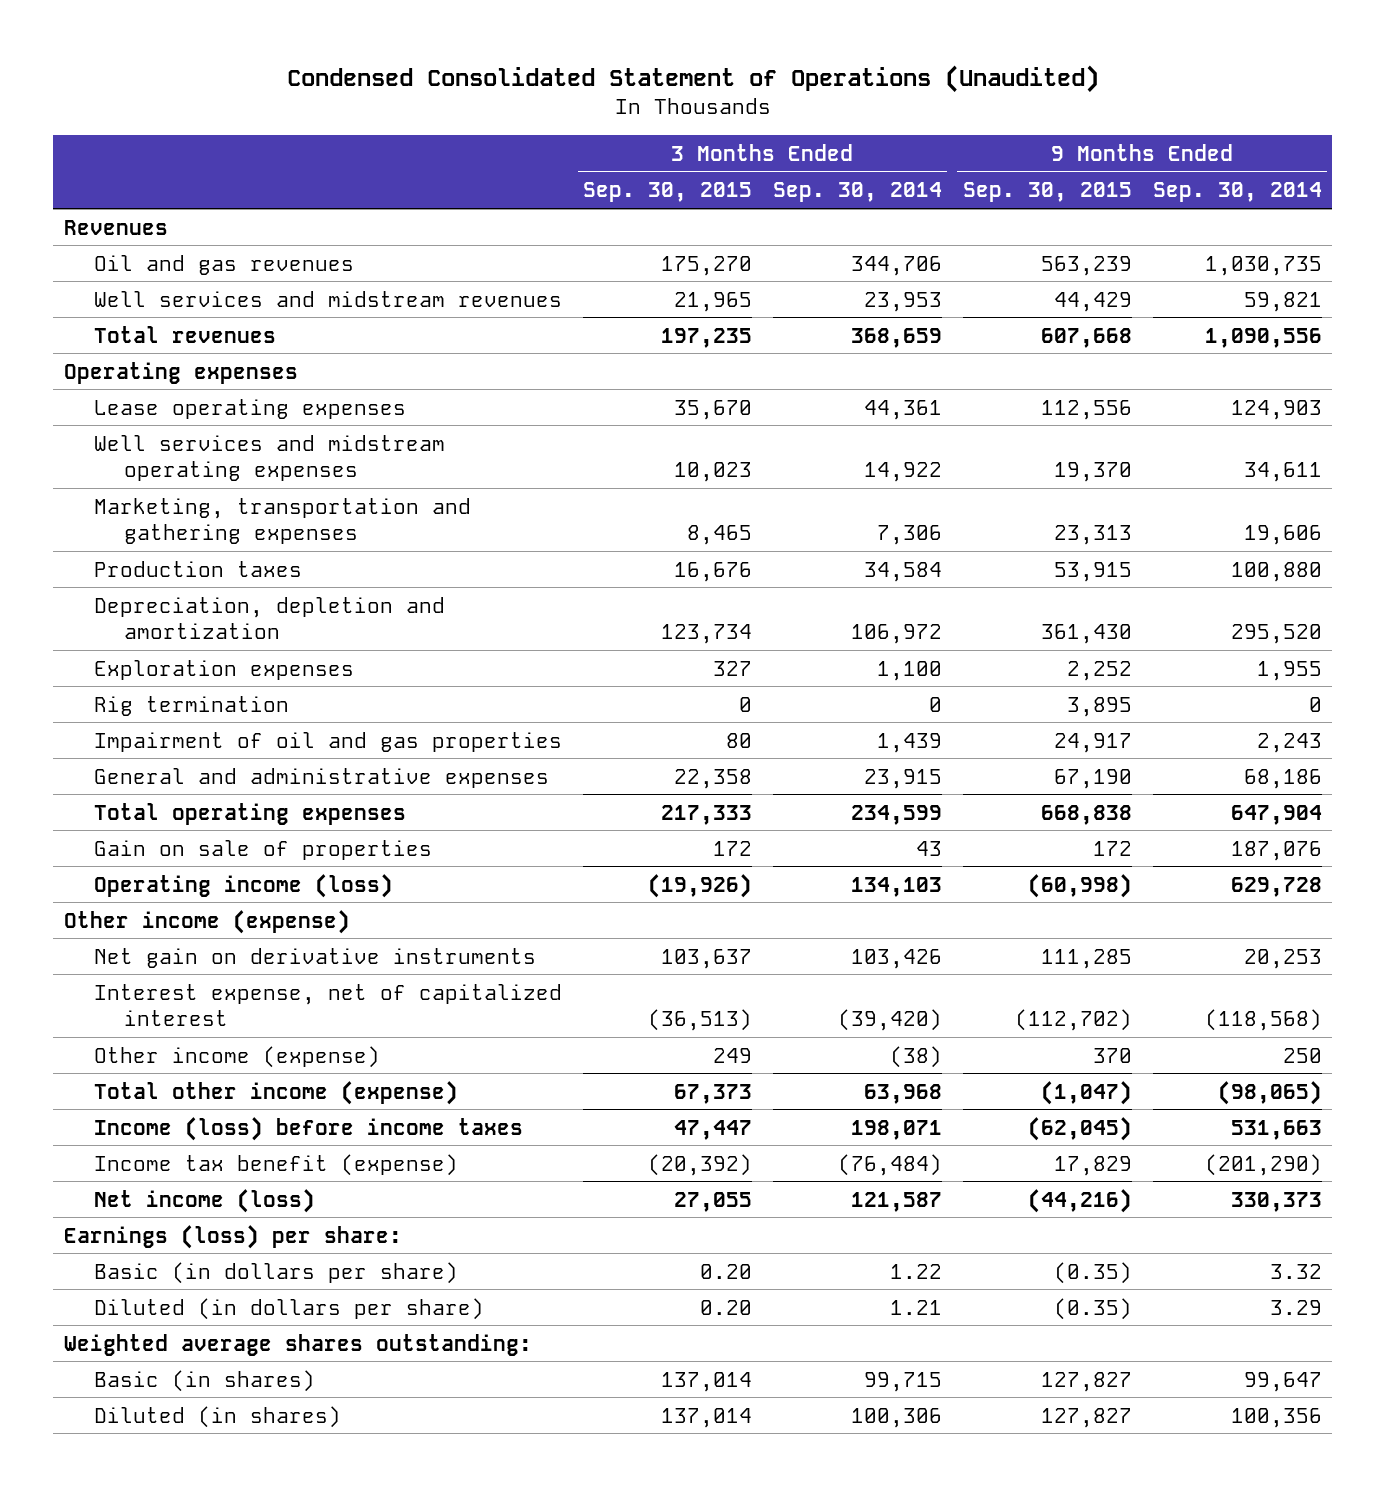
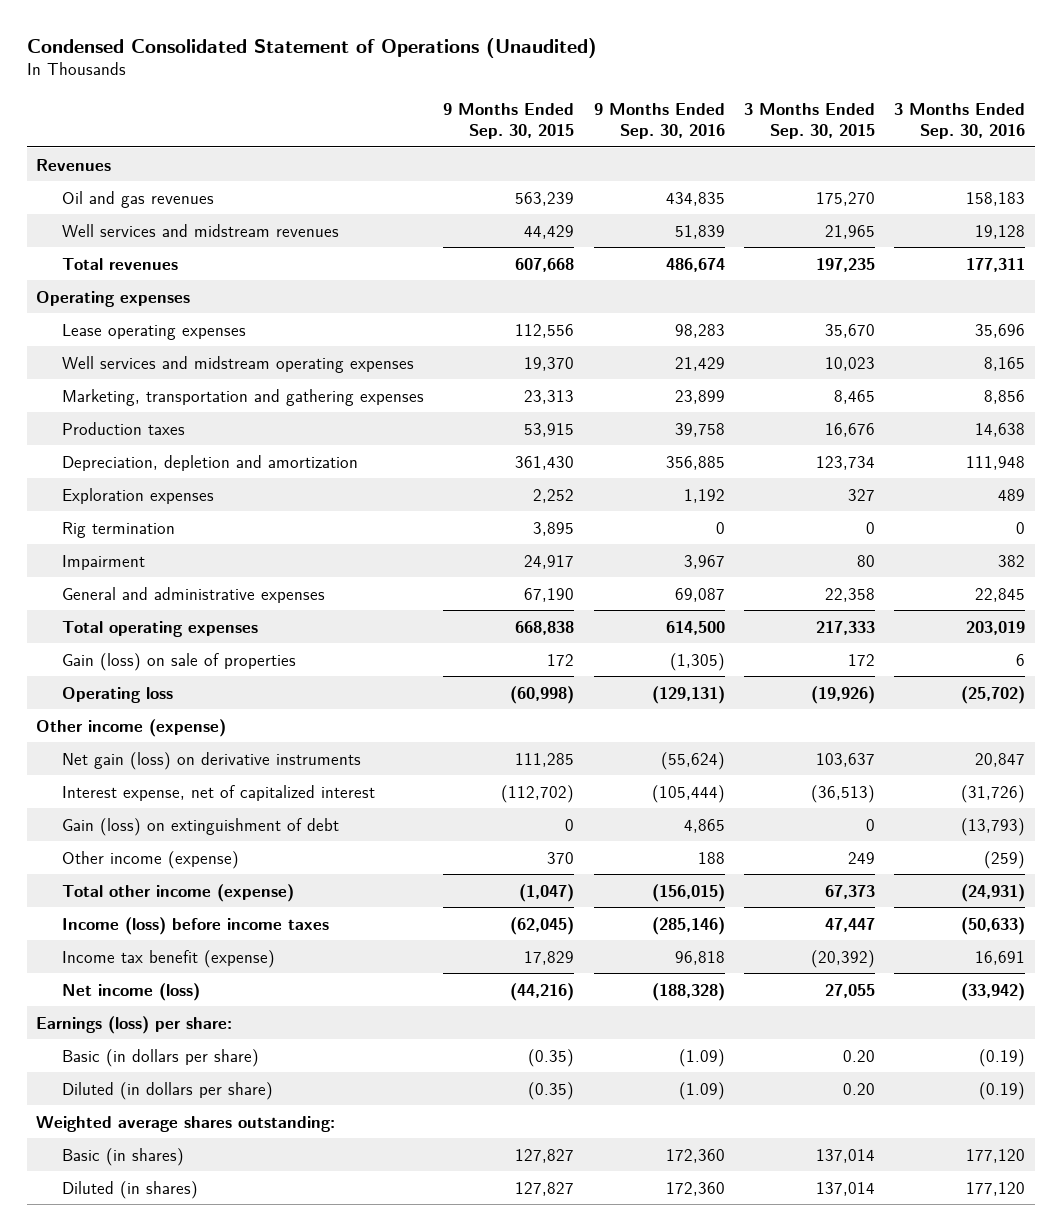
[772,182,942,203] Sep. 30, 2014 -> none
[1152,182,1322,203] Sep. 30, 2014 -> none
none -> [593,102,725,140] 9 Months Ended Sep. 30, 2016
none -> [894,102,1026,140] 3 Months Ended Sep. 30, 2016
[93,731,562,752] Impairment of oil and gas properties -> [61,554,145,570] Impairment
[93,839,432,860] Gain on sale of properties -> [61,652,296,671] Gain (loss) on sale of properties
[93,873,393,898] Operating income (loss) -> [61,686,173,703] Operating loss
[93,947,536,968] Net gain on derivative instruments -> [61,751,361,770] Net gain (loss) on derivative instruments
none -> [61,817,339,836] Gain (loss) on extinguishment of debt

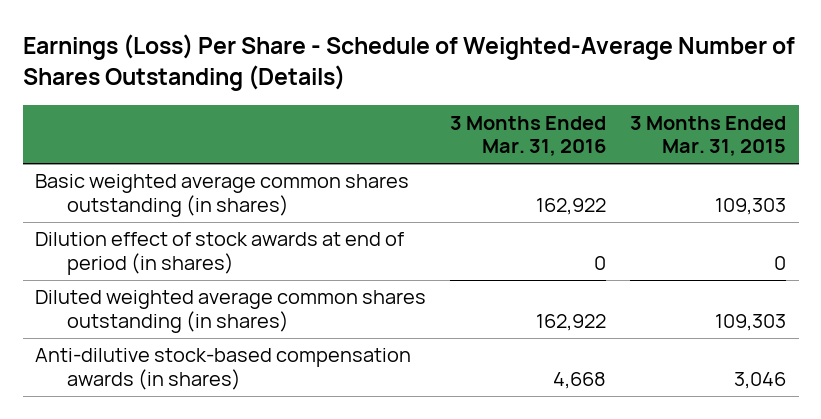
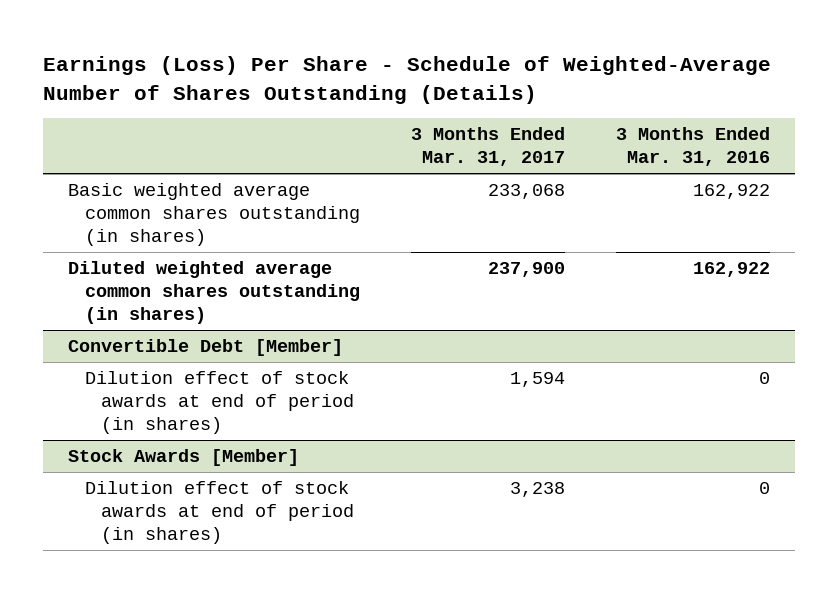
[630,115,787,157] 3 Months Ended Mar. 31, 2015 -> none
none -> [410,127,565,167] 3 Months Ended Mar. 31, 2017
[34,232,404,276] Dilution effect of stock awards at end of period (in shares) -> none
[34,348,411,391] Anti-dilutive stock-based compensation awards (in shares) -> none
none -> [68,339,344,357] Convertible Debt [Member]
none -> [84,371,355,435] Dilution effect of stock awards at end of period (in shares)
none -> [68,449,300,467] Stock Awards [Member]
none -> [84,481,355,545] Dilution effect of stock awards at end of period (in shares)

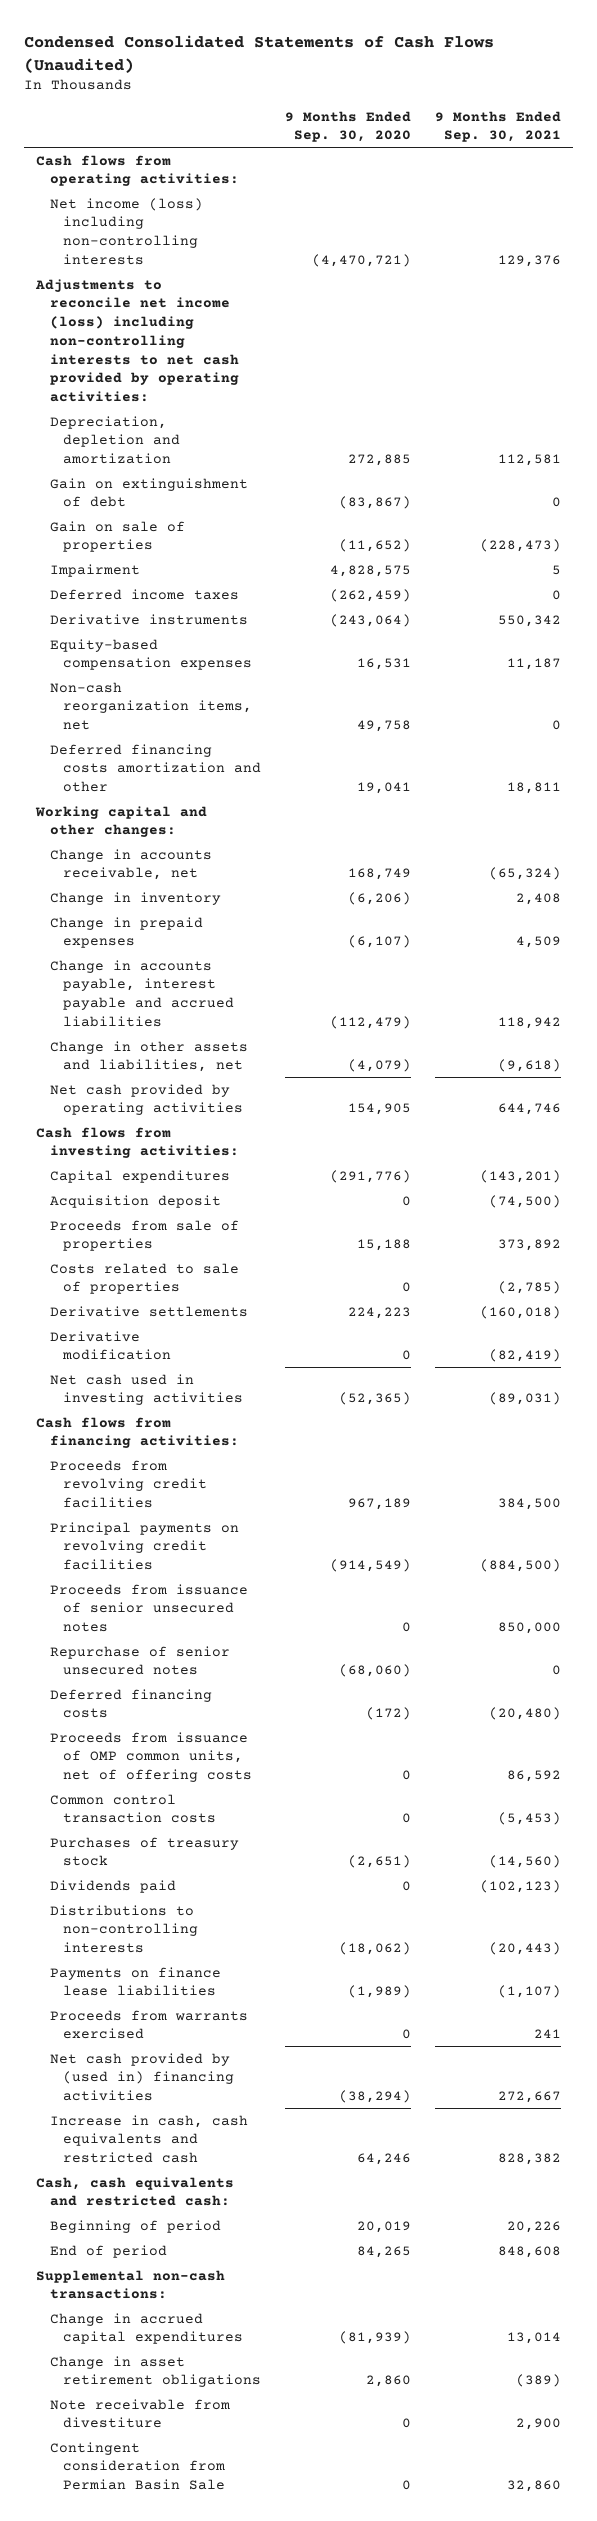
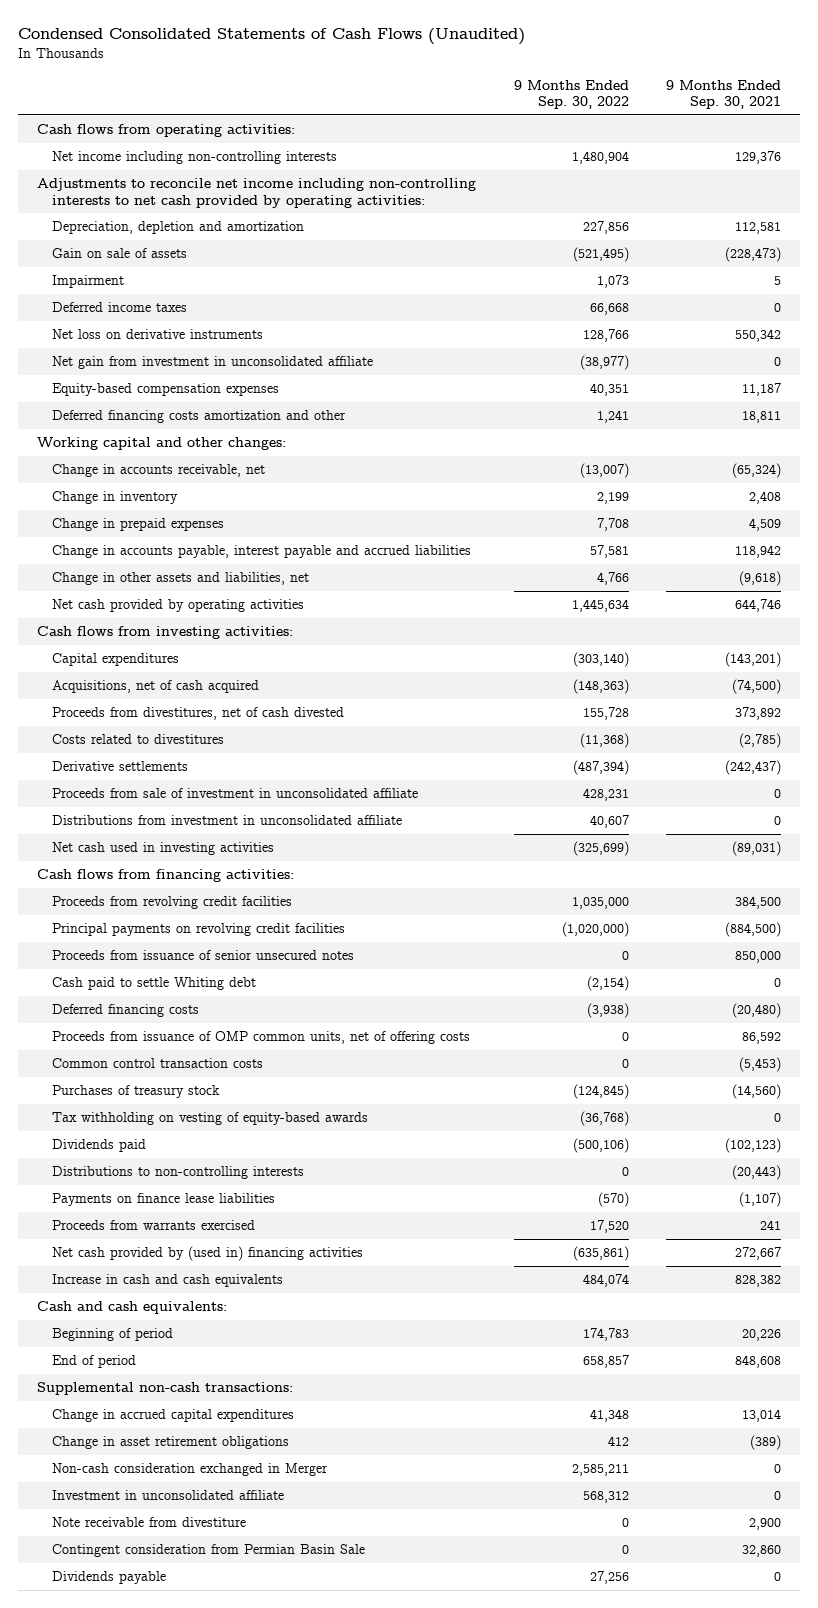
[284,110,411,143] 9 Months Ended Sep. 30, 2020 -> none
none -> [513,79,629,109] 9 Months Ended Sep. 30, 2022
[49,197,203,265] Net income (loss) including non-controlling interests -> [52,151,338,165] Net income including non-controlling interests
[35,278,239,403] Adjustments to reconcile net income (loss) including non-controlling interests to net cash provided by operating activities: -> [37,178,477,208] Adjustments to reconcile net income including non-controlling interests to net cash provided by operating activities:
[49,477,248,508] Gain on extinguishment of debt -> none
[49,520,185,553] Gain on sale of properties -> [52,248,188,259] Gain on sale of assets
[49,613,248,625] Derivative instruments -> [52,329,264,340] Net loss on derivative instruments
none -> [52,356,374,370] Net gain from investment in unconsolidated affiliate
[49,681,252,731] Non-cash reorganization items, net -> none
[49,1330,171,1361] Derivative modification -> none
[49,1194,221,1208] Acquisition deposit -> [52,680,260,694] Acquisitions, net of cash acquired
[49,1219,239,1252] Proceeds from sale of properties -> [52,707,345,721] Proceeds from divestitures, net of cash divested
[49,1262,239,1295] Costs related to sale of properties -> [52,734,225,745] Costs related to divestitures
[479,1305,561,1319] (160,018) -> [725,760,782,776] (242,437)
none -> [52,788,419,799] Proceeds from sale of investment in unconsolidated affiliate
none -> [52,815,403,826] Distributions from investment in unconsolidated affiliate
[49,1645,230,1676] Repurchase of senior unsecured notes -> none
none -> [52,977,257,991] Cash paid to settle Whiting debt
none -> [52,1112,369,1126] Tax withholding on vesting of equity-based awards
[49,2114,248,2164] Increase in cash, cash equivalents and restricted cash -> [52,1274,284,1288] Increase in cash and cash equivalents
[36,2176,235,2207] Cash, cash equivalents and restricted cash: -> [37,1301,228,1315] Cash and cash equivalents:
none -> [52,1463,329,1477] Non-cash consideration exchanged in Merger
none -> [52,1490,285,1501] Investment in unconsolidated affiliate
none -> [52,1571,167,1585] Dividends payable

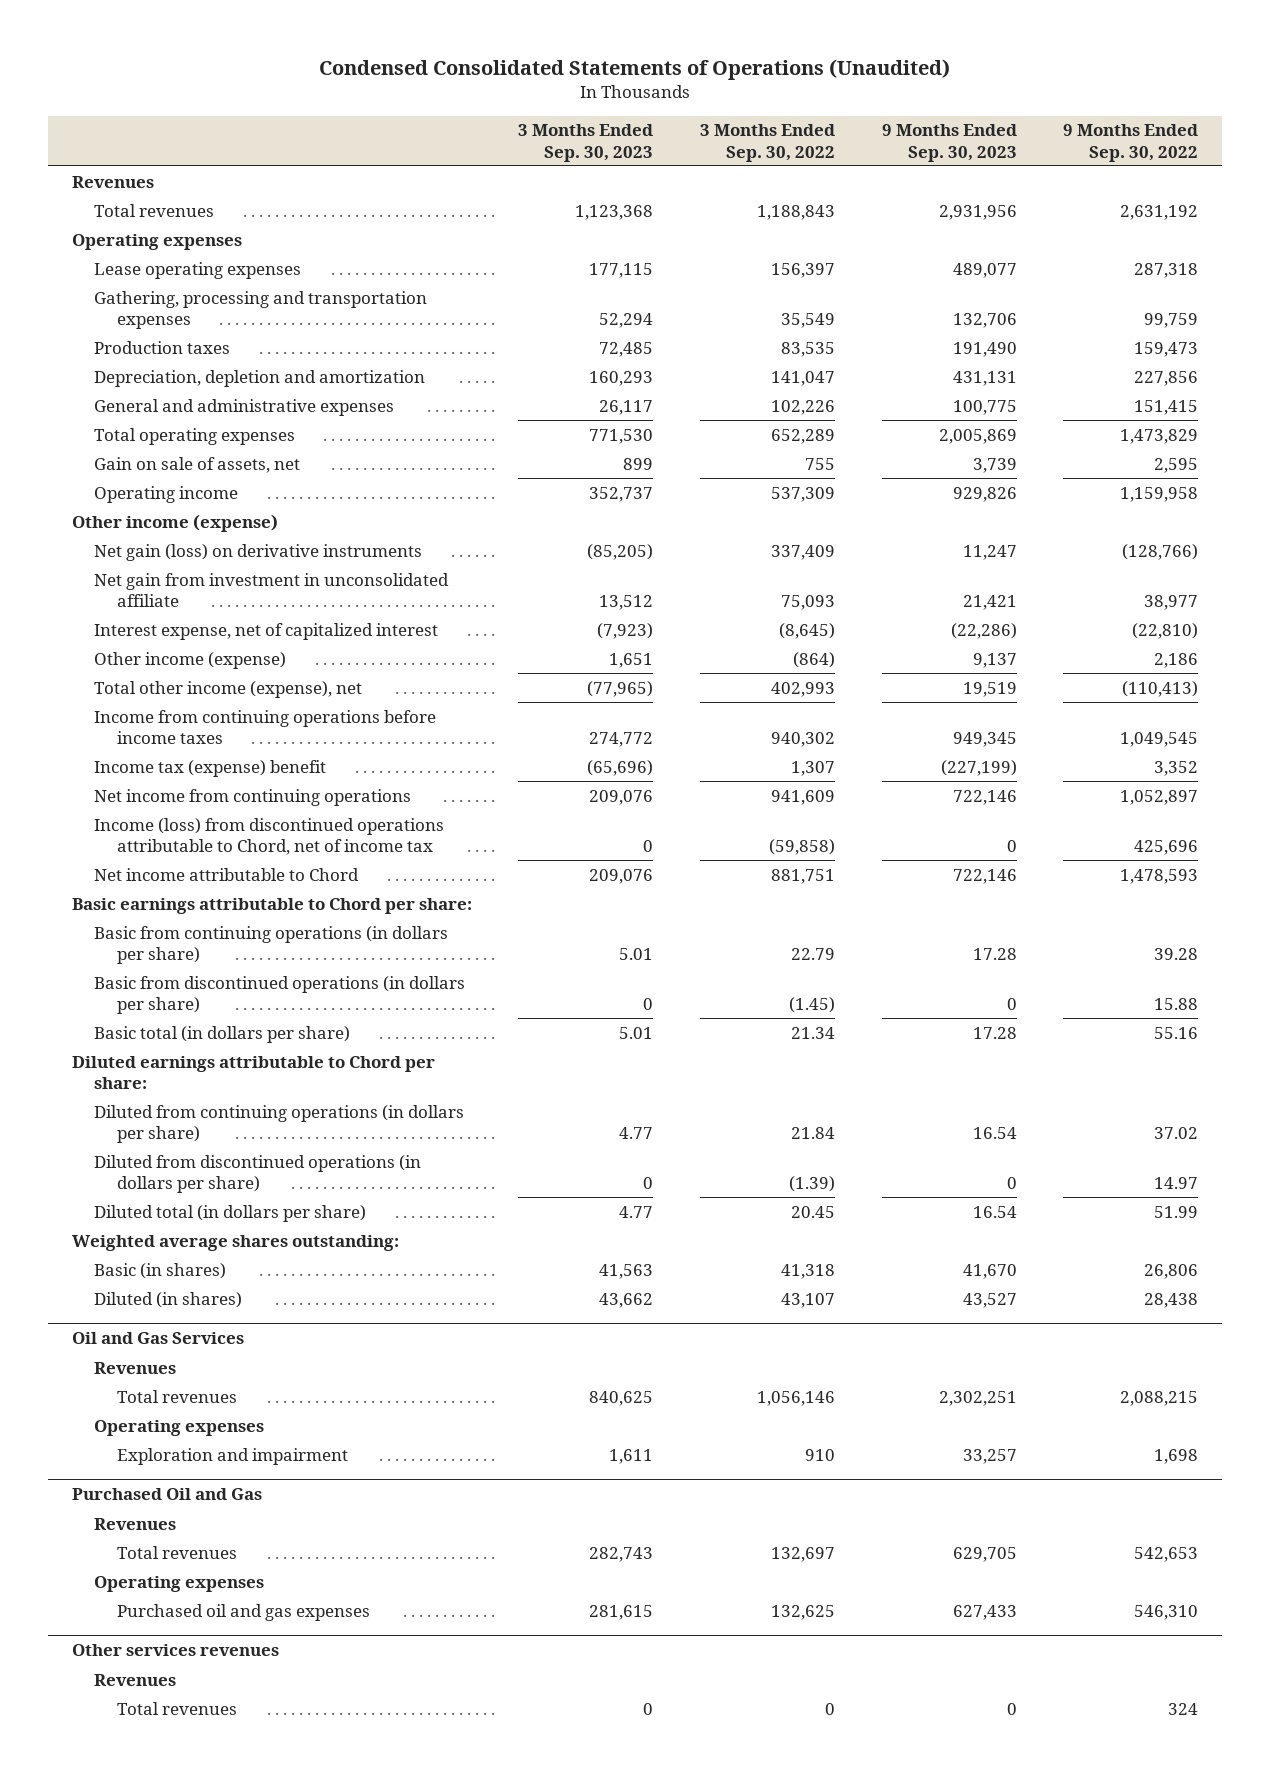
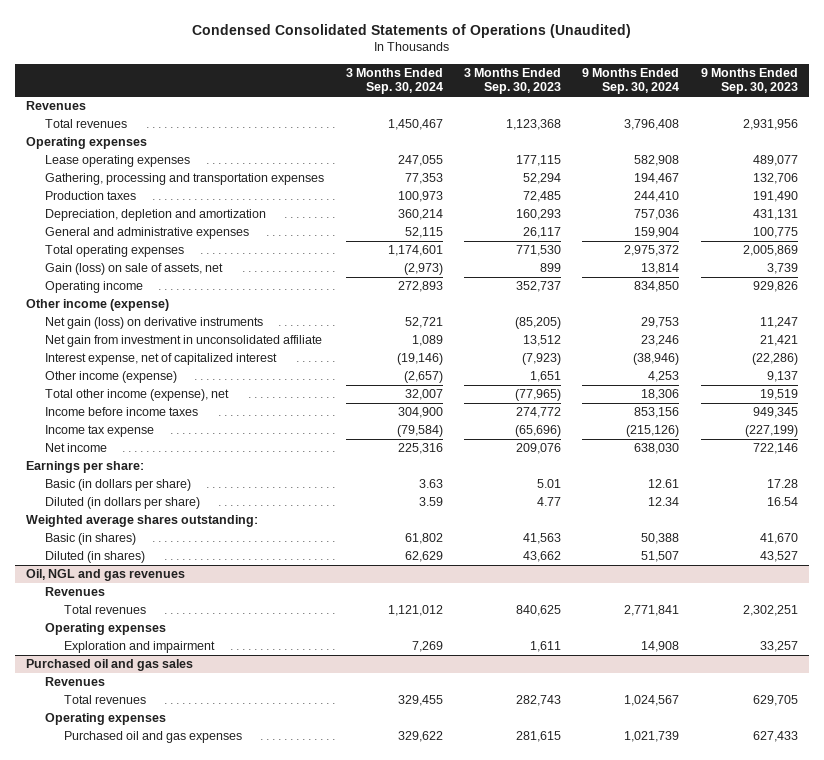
[699,124,835,162] 3 Months Ended Sep. 30, 2022 -> none
[1063,124,1199,162] 9 Months Ended Sep. 30, 2022 -> none
none -> [345,68,443,95] 3 Months Ended Sep. 30, 2024
none -> [582,68,680,95] 9 Months Ended Sep. 30, 2024
[94,456,301,473] Gain on sale of assets, net -> [45,263,224,276] Gain (loss) on sale of assets, net
[94,788,412,806] Net income from continuing operations -> none
[94,817,445,856] Income (loss) from discontinued operations attributable to Chord, net of income tax -> none
[71,897,472,914] Basic earnings attributable to Chord per share: -> none
[94,925,449,965] Basic from continuing operations (in dollars per share) -> none
[94,975,466,1015] Basic from discontinued operations (in dollars per share) -> none
[71,1055,435,1090] Diluted earnings attributable to Chord per share: -> none
[94,1104,465,1144] Diluted from continuing operations (in dollars per share) -> none
[94,1154,422,1194] Diluted from discontinued operations (in dollars per share) -> none
[94,709,437,745] Income from continuing operations before income taxes -> [45,407,199,417] Income before income taxes
[94,759,327,777] Income tax (expense) benefit -> [45,425,155,438] Income tax expense
[94,867,360,881] Net income attributable to Chord -> [45,443,108,453] Net income
none -> [26,461,145,474] Earnings per share:
[94,1025,351,1043] Basic total (in dollars per share) -> [45,479,192,492] Basic (in dollars per share)
[94,1204,367,1222] Diluted total (in dollars per share) -> [45,497,201,510] Diluted (in dollars per share)
[71,1332,244,1345] Oil and Gas Services -> [26,569,186,582] Oil, NGL and gas revenues
[71,1488,262,1501] Purchased Oil and Gas -> [26,659,194,672] Purchased oil and gas sales
[71,1644,279,1657] Other services revenues -> none
[94,1673,177,1686] Revenues -> none
[117,1701,238,1715] Total revenues -> none

